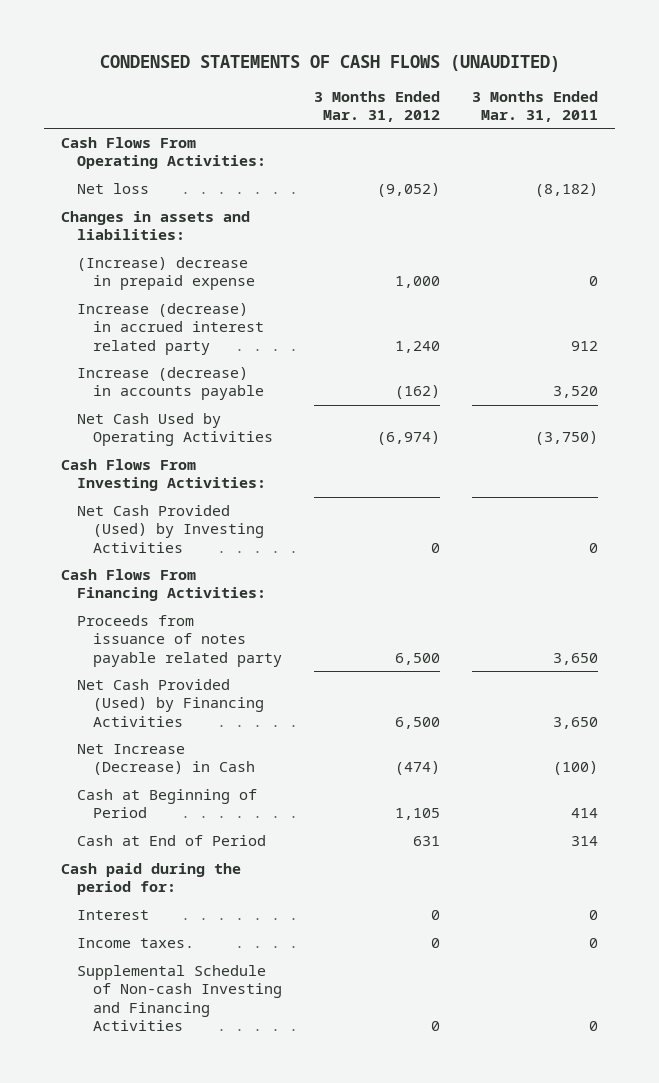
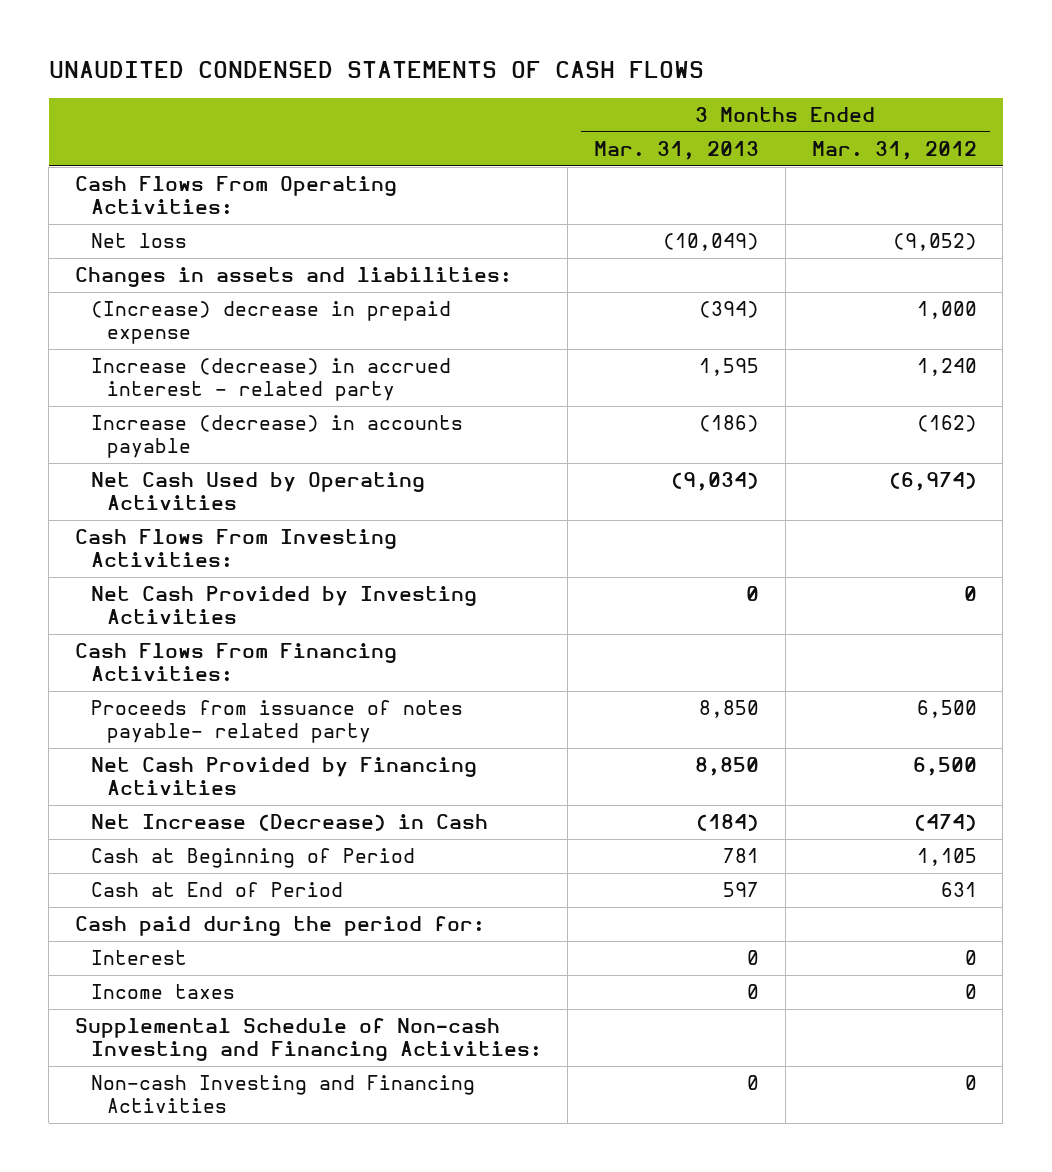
[99,54,560,72] CONDENSED STATEMENTS OF CASH FLOWS (UNAUDITED) -> [48,61,704,79] UNAUDITED CONDENSED STATEMENTS OF CASH FLOWS
[472,90,599,122] 3 Months Ended Mar. 31, 2011 -> none
none -> [594,141,760,161] Mar. 31, 2013
[76,303,264,355] Increase (decrease) in accrued interest related party -> [90,358,451,402] Increase (decrease) in accrued interest - related party
[76,505,264,553] Net Cash Provided (Used) by Investing Activities -> [90,586,477,625] Net Cash Provided by Investing Activities
[76,615,282,667] Proceeds from issuance of notes payable related party -> [90,700,463,744] Proceeds from issuance of notes payable- related party
[76,679,264,727] Net Cash Provided (Used) by Financing Activities -> [90,757,477,796] Net Cash Provided by Financing Activities
[76,938,194,949] Income taxes. -> [90,984,235,1000] Income taxes
none -> [74,1018,542,1062] Supplemental Schedule of Non-cash Investing and Financing Activities:
[76,965,282,1031] Supplemental Schedule of Non-cash Investing and Financing Activities -> [90,1075,475,1114] Non-cash Investing and Financing Activities

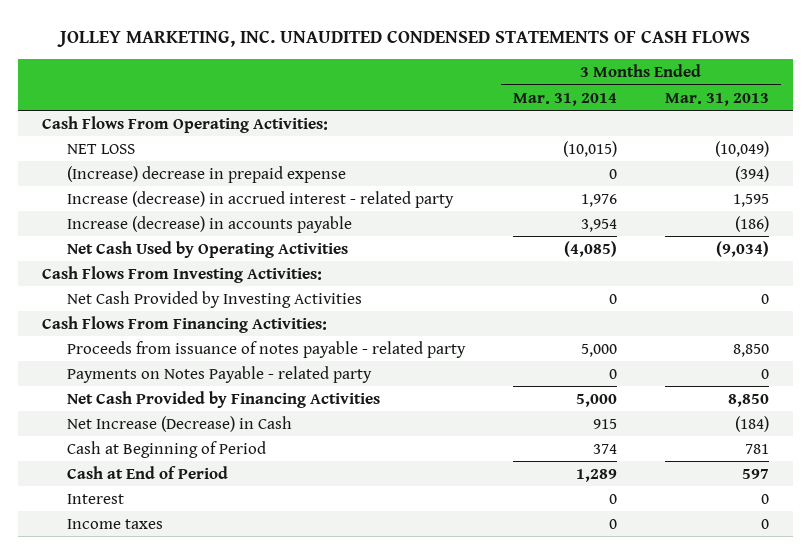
[48,61,704,79] UNAUDITED CONDENSED STATEMENTS OF CASH FLOWS -> [57,30,751,48] JOLLEY MARKETING, INC. UNAUDITED CONDENSED STATEMENTS OF CASH FLOWS
[811,141,977,161] Mar. 31, 2012 -> none
none -> [513,92,618,106] Mar. 31, 2014
[74,267,512,288] Changes in assets and liabilities: -> none
[90,233,187,249] Net loss -> [66,143,135,154] NET LOSS
[90,700,463,744] Proceeds from issuance of notes payable- related party -> [66,340,466,358] Proceeds from issuance of notes payable - related party
none -> [66,365,372,383] Payments on Notes Payable - related party
[74,916,485,937] Cash paid during the period for: -> none
[74,1018,542,1062] Supplemental Schedule of Non-cash Investing and Financing Activities: -> none
[90,1075,475,1114] Non-cash Investing and Financing Activities -> none

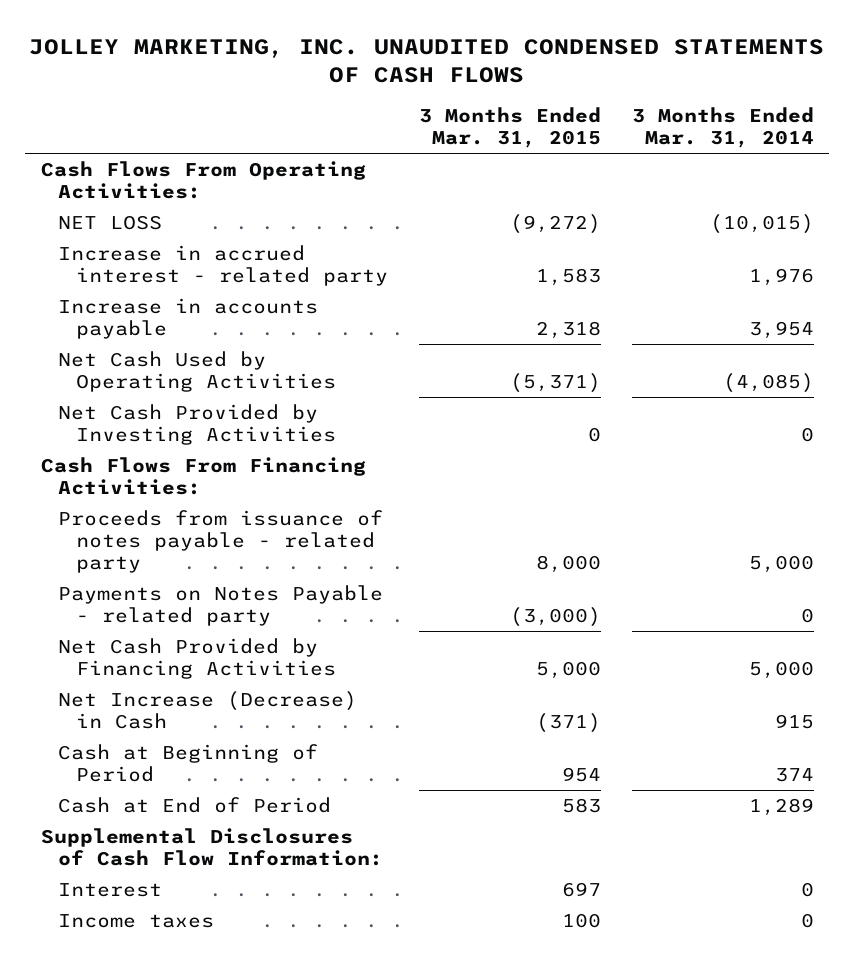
[665,92,770,106] Mar. 31, 2013 -> none
none -> [419,107,602,149] 3 Months Ended Mar. 31, 2015
[66,165,346,183] (Increase) decrease in prepaid expense -> none
[66,190,454,208] Increase (decrease) in accrued interest - related party -> [58,244,389,286] Increase in accrued interest - related party
[66,215,352,233] Increase (decrease) in accounts payable -> [58,297,319,339] Increase in accounts payable
[41,265,322,283] Cash Flows From Investing Activities: -> none
none -> [40,827,384,866] Supplemental Disclosures of Cash Flow Information:

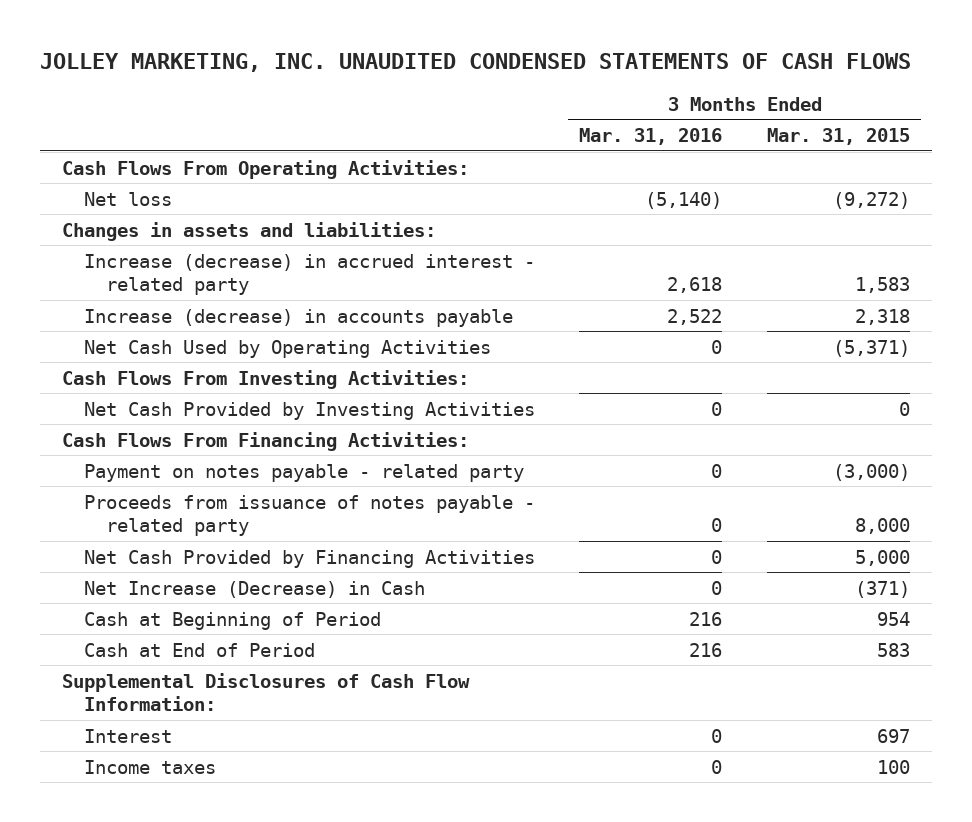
[631,107,814,149] 3 Months Ended Mar. 31, 2014 -> none
none -> [579,127,723,145] Mar. 31, 2016
[58,214,163,230] NET LOSS -> [83,191,172,206] Net loss
none -> [62,221,437,241] Changes in assets and liabilities:
[58,244,389,286] Increase in accrued interest - related party -> [83,253,535,295] Increase (decrease) in accrued interest - related party
[58,297,319,339] Increase in accounts payable -> [83,308,513,327] Increase (decrease) in accounts payable
none -> [62,369,470,389] Cash Flows From Investing Activities:
none -> [83,463,524,482] Payment on notes payable - related party
[58,584,384,626] Payments on Notes Payable - related party -> none

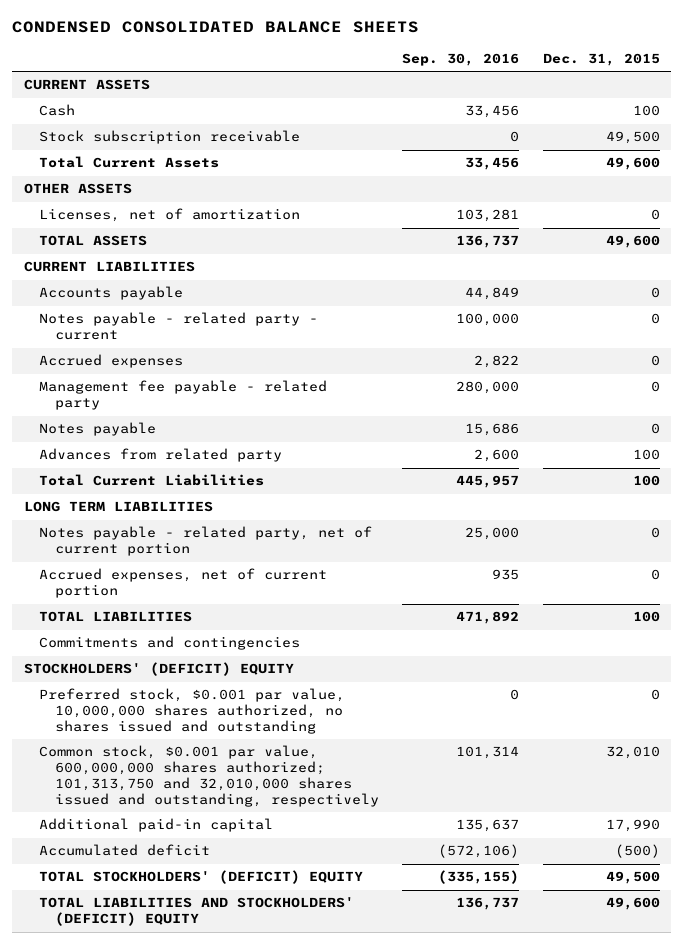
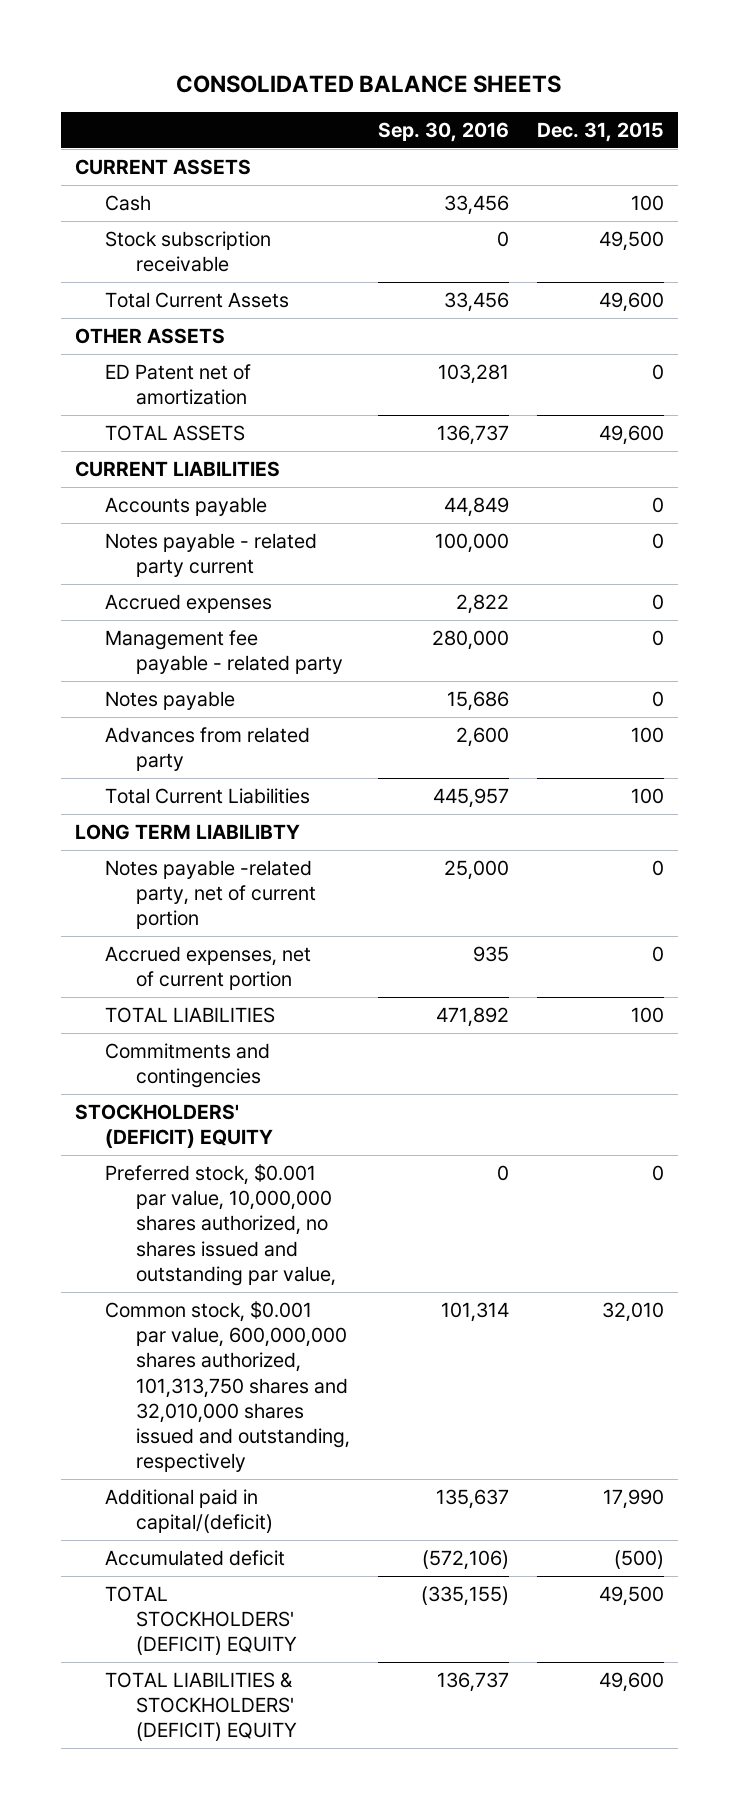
[12,21,420,34] CONDENSED CONSOLIDATED BALANCE SHEETS -> [176,74,562,93] CONSOLIDATED BALANCE SHEETS
[39,208,301,223] Licenses, net of amortization -> [105,364,252,406] ED Patent net of amortization
[39,312,319,341] Notes payable - related party - current -> [105,533,318,578] Notes payable - related party current
[23,501,213,513] LONG TERM LIABILITIES -> [74,824,300,841] LONG TERM LIABILIBTY
[39,526,373,557] Notes payable - related party, net of current portion -> [105,860,317,930] Notes payable -related party, net of current portion
[39,688,346,735] Preferred stock, $0.001 par value, 10,000,000 shares authorized, no shares issued and outstanding -> [105,1164,337,1286] Preferred stock, $0.001 par value, 10,000,000 shares authorized, no shares issued and outstanding par value,
[39,745,379,807] Common stock, $0.001 par value, 600,000,000 shares authorized; 101,313,750 and 32,010,000 shares issued and outstanding, respectively -> [105,1301,351,1472] Common stock, $0.001 par value, 600,000,000 shares authorized, 101,313,750 shares and 32,010,000 shares issued and outstanding, respectively
[39,818,274,833] Additional paid-in capital -> [105,1489,274,1534] Additional paid in capital/(deficit)
[39,897,355,927] TOTAL LIABILITIES AND STOCKHOLDERS' (DEFICIT) EQUITY -> [105,1672,298,1742] TOTAL LIABILITIES & STOCKHOLDERS' (DEFICIT) EQUITY

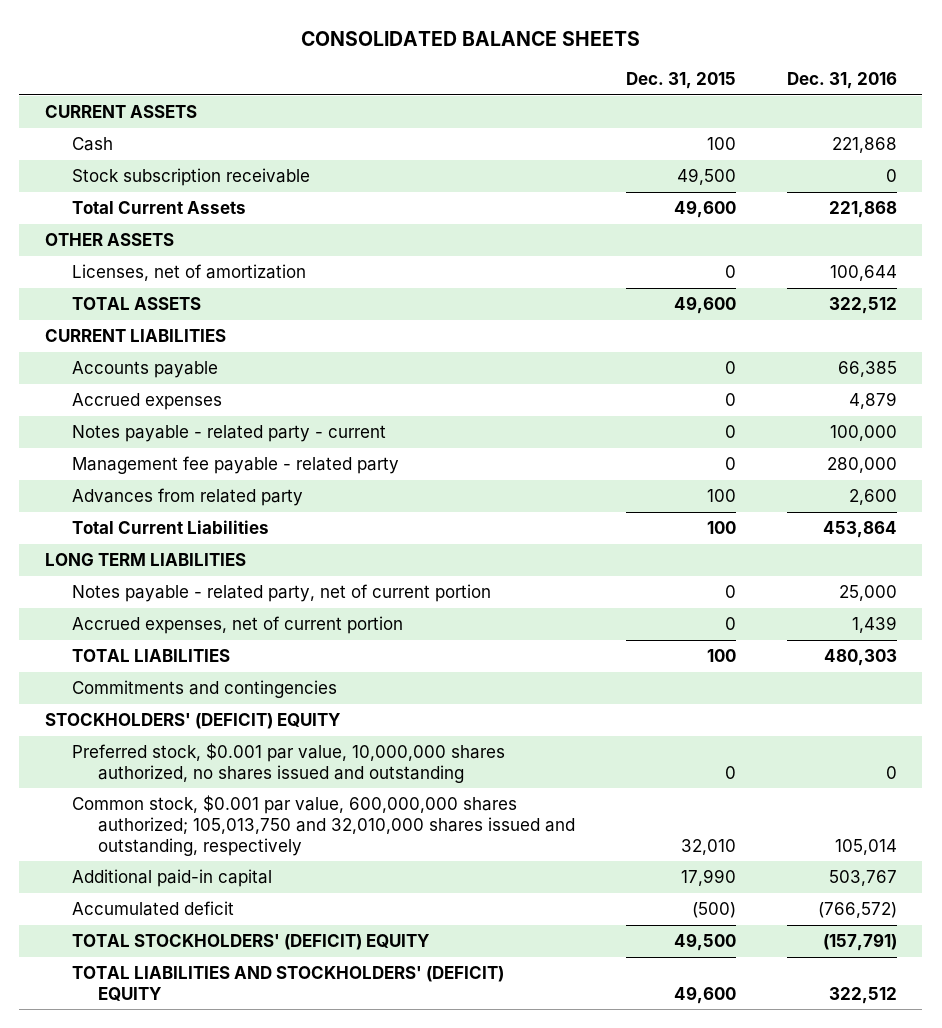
[377,121,509,142] Sep. 30, 2016 -> none
none -> [786,72,897,90] Dec. 31, 2016
[105,364,252,406] ED Patent net of amortization -> [71,264,306,282] Licenses, net of amortization
[105,533,318,578] Notes payable - related party current -> none
none -> [71,425,386,443] Notes payable - related party - current
[105,691,236,711] Notes payable -> none
[74,824,300,841] LONG TERM LIABILIBTY -> [44,553,246,567] LONG TERM LIABILITIES
[105,860,317,930] Notes payable -related party, net of current portion -> [71,584,491,603] Notes payable - related party, net of current portion
[105,1164,337,1286] Preferred stock, $0.001 par value, 10,000,000 shares authorized, no shares issued and outstanding par value, -> [71,743,505,783] Preferred stock, $0.001 par value, 10,000,000 shares authorized, no shares issued and outstanding
[105,1301,351,1472] Common stock, $0.001 par value, 600,000,000 shares authorized, 101,313,750 shares and 32,010,000 shares issued and outstanding, respectively -> [71,795,576,856] Common stock, $0.001 par value, 600,000,000 shares authorized; 105,013,750 and 32,010,000 shares issued and outstanding, respectively
[105,1489,274,1534] Additional paid in capital/(deficit) -> [71,869,272,888] Additional paid-in capital
[105,1672,298,1742] TOTAL LIABILITIES & STOCKHOLDERS' (DEFICIT) EQUITY -> [71,966,504,1001] TOTAL LIABILITIES AND STOCKHOLDERS' (DEFICIT) EQUITY

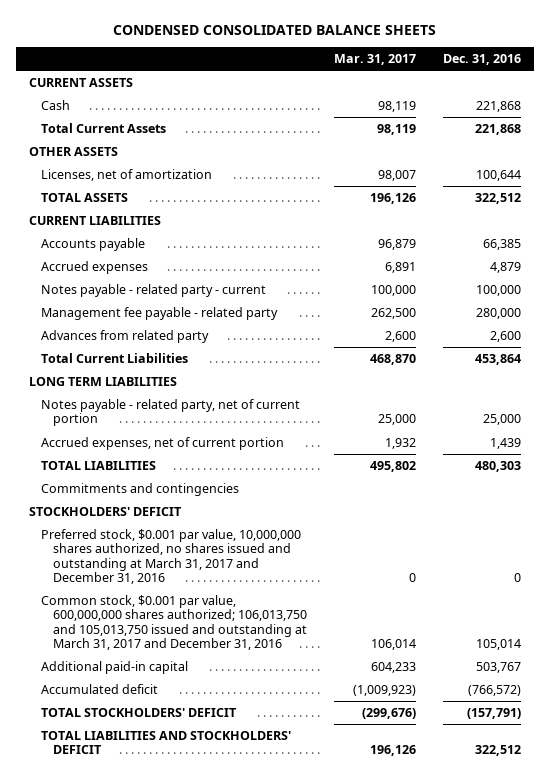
[300,31,640,47] CONSOLIDATED BALANCE SHEETS -> [112,24,436,35] CONDENSED CONSOLIDATED BALANCE SHEETS
[626,72,737,90] Dec. 31, 2015 -> none
none -> [333,54,416,66] Mar. 31, 2017
[71,168,310,187] Stock subscription receivable -> none
[44,713,341,730] STOCKHOLDERS' (DEFICIT) EQUITY -> [29,507,182,517] STOCKHOLDERS' DEFICIT
[71,743,505,783] Preferred stock, $0.001 par value, 10,000,000 shares authorized, no shares issued and outstanding -> [41,529,302,585] Preferred stock, $0.001 par value, 10,000,000 shares authorized, no shares issued and outstanding at March 31, 2017 and December 31, 2016
[71,795,576,856] Common stock, $0.001 par value, 600,000,000 shares authorized; 105,013,750 and 32,010,000 shares issued and outstanding, respectively -> [41,595,308,651] Common stock, $0.001 par value, 600,000,000 shares authorized; 106,013,750 and 105,013,750 issued and outstanding at March 31, 2017 and December 31, 2016
[71,934,430,951] TOTAL STOCKHOLDERS' (DEFICIT) EQUITY -> [41,708,237,718] TOTAL STOCKHOLDERS' DEFICIT
[71,966,504,1001] TOTAL LIABILITIES AND STOCKHOLDERS' (DEFICIT) EQUITY -> [41,731,292,755] TOTAL LIABILITIES AND STOCKHOLDERS' DEFICIT

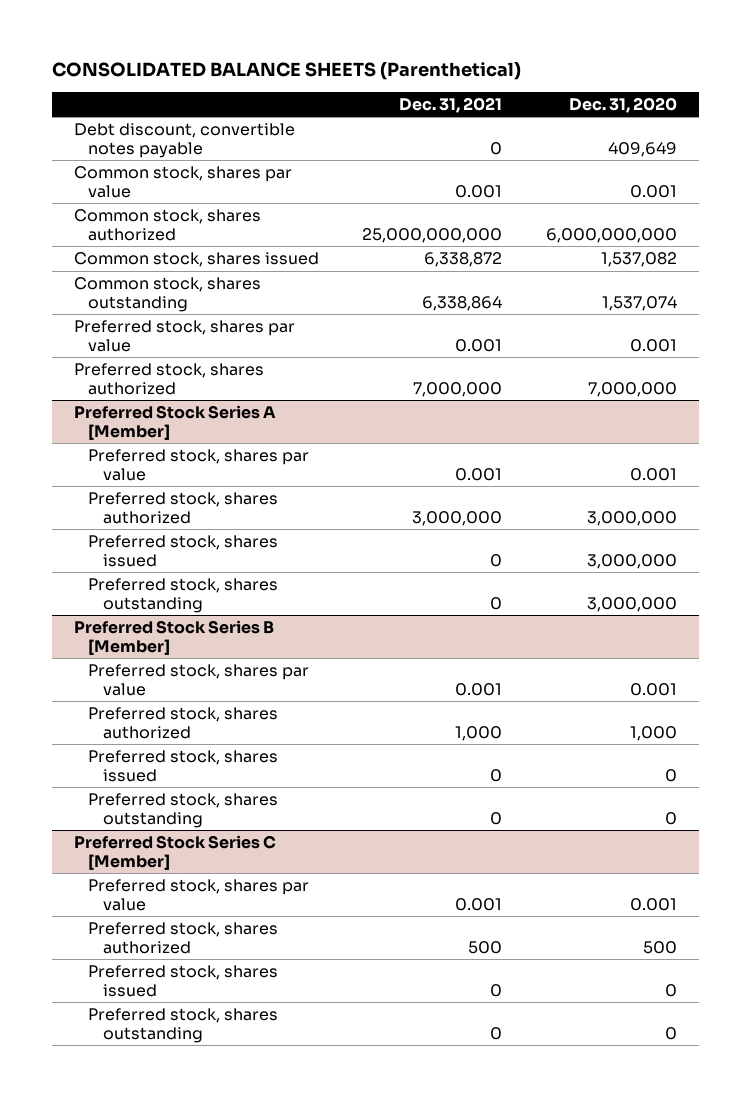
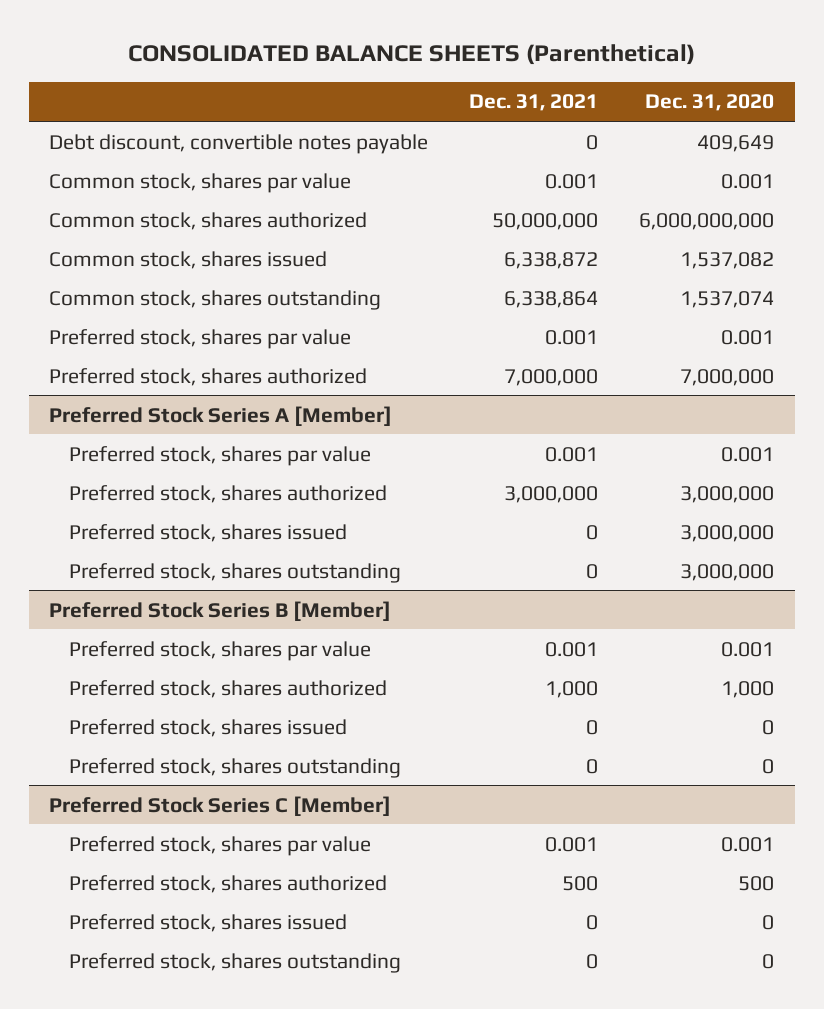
[362,227,503,243] 25,000,000,000 -> [492,212,599,230] 50,000,000

